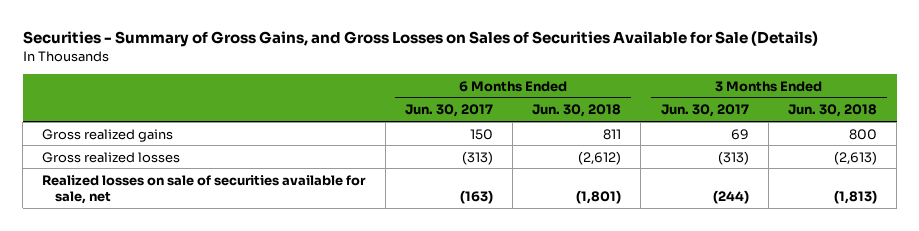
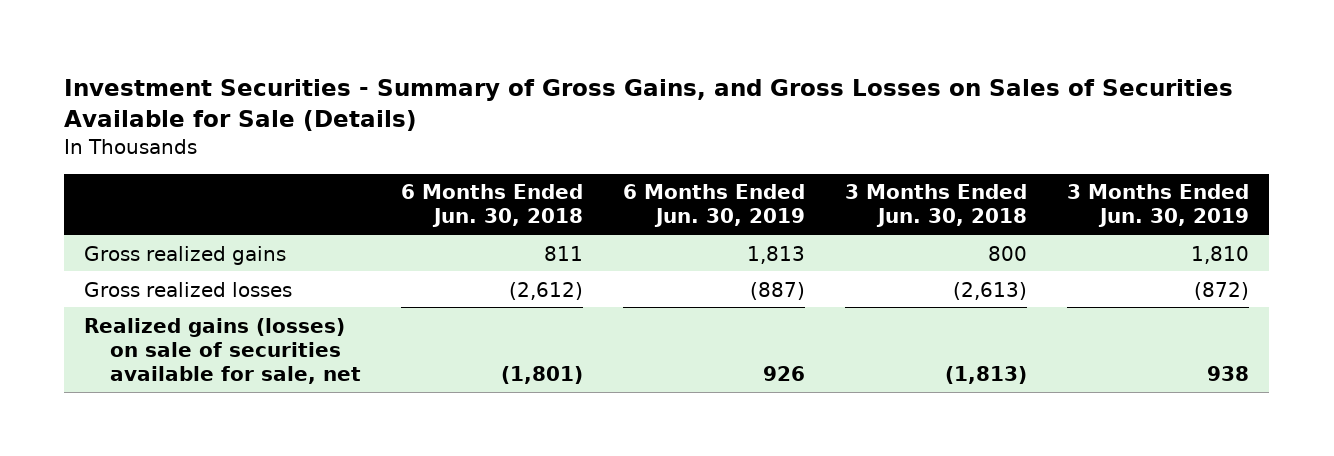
[22,31,818,48] Securities - Summary of Gross Gains, and Gross Losses on Sales of Securities Available for Sale (Details) -> [64,78,1234,131] Investment Securities - Summary of Gross Gains, and Gross Losses on Sales of Securities Available for Sale (Details)
[404,104,493,118] Jun. 30, 2017 -> none
[660,104,749,118] Jun. 30, 2017 -> none
none -> [623,184,806,228] 6 Months Ended Jun. 30, 2019
none -> [1067,184,1250,228] 3 Months Ended Jun. 30, 2019
[42,174,367,205] Realized losses on sale of securities available for sale, net -> [84,317,362,385] Realized gains (losses) on sale of securities available for sale, net

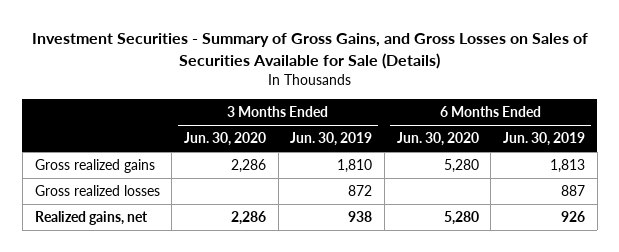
[401,184,584,228] 6 Months Ended Jun. 30, 2018 -> none
[845,184,1028,228] 3 Months Ended Jun. 30, 2018 -> none
none -> [183,132,266,147] Jun. 30, 2020
none -> [396,132,479,147] Jun. 30, 2020
[750,281,806,300] (887) -> [560,185,585,197] 887
[1194,281,1250,300] (872) -> [348,185,373,197] 872
[84,317,362,385] Realized gains (losses) on sale of securities available for sale, net -> [34,211,148,226] Realized gains, net

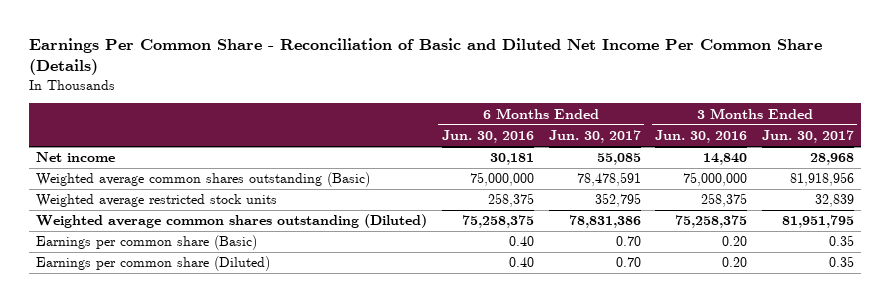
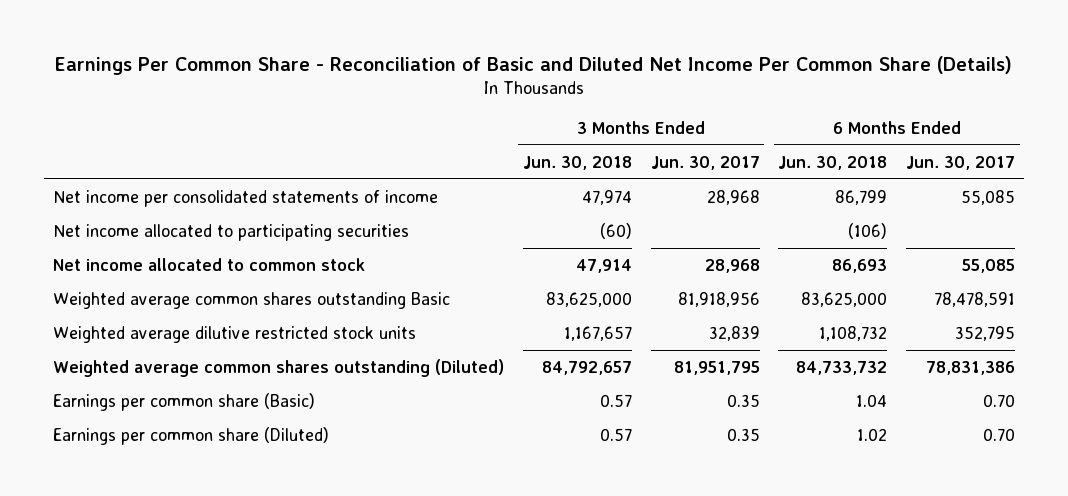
[441,130,534,144] Jun. 30, 2016 -> none
[655,130,748,144] Jun. 30, 2016 -> none
none -> [522,155,632,170] Jun. 30, 2018
none -> [778,155,888,170] Jun. 30, 2018
[36,152,116,163] Net income -> [53,189,439,207] Net income per consolidated statements of income
none -> [53,223,410,241] Net income allocated to participating securities
none -> [53,257,366,271] Net income allocated to common stock
[36,172,371,188] Weighted average common shares outstanding (Basic) -> [53,291,451,309] Weighted average common shares outstanding Basic
[36,194,278,208] Weighted average restricted stock units -> [53,325,417,343] Weighted average dilutive restricted stock units

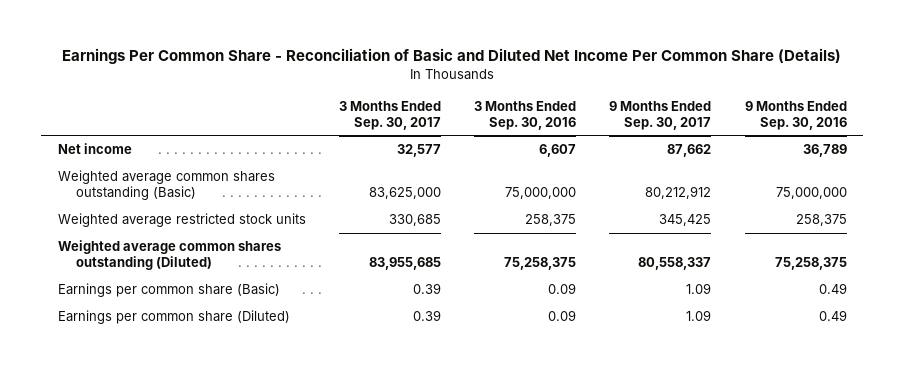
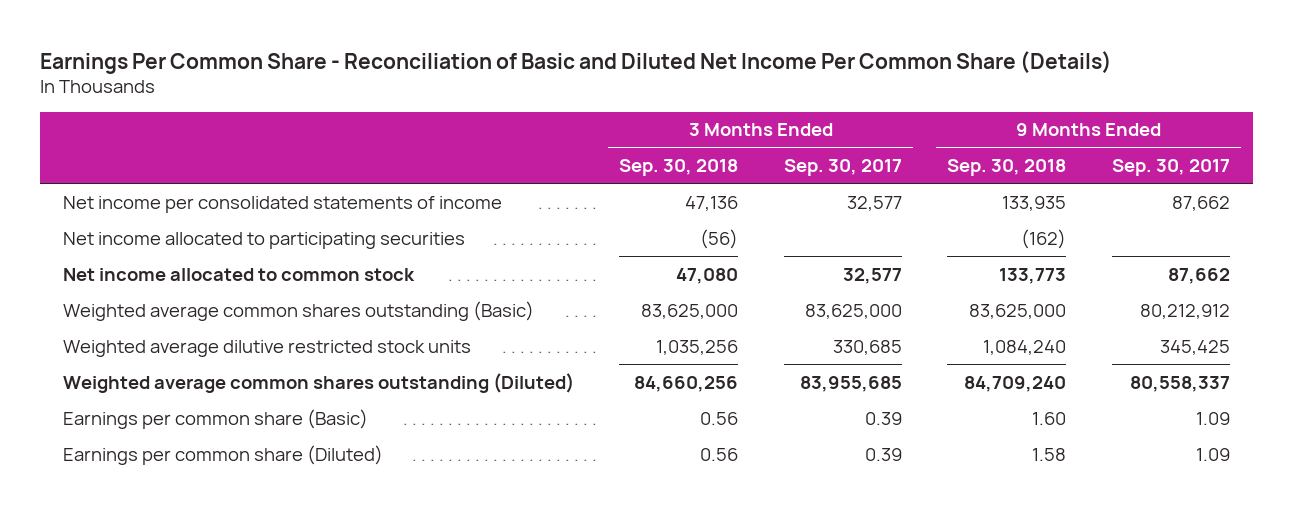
[474,100,577,130] 3 Months Ended Sep. 30, 2016 -> none
[744,100,847,130] 9 Months Ended Sep. 30, 2016 -> none
none -> [619,159,739,177] Sep. 30, 2018
none -> [947,159,1067,177] Sep. 30, 2018
[57,143,132,155] Net income -> [62,195,502,213] Net income per consolidated statements of income
none -> [62,231,465,249] Net income allocated to participating securities
none -> [62,267,415,281] Net income allocated to common stock
[57,213,306,228] Weighted average restricted stock units -> [62,339,471,357] Weighted average dilutive restricted stock units

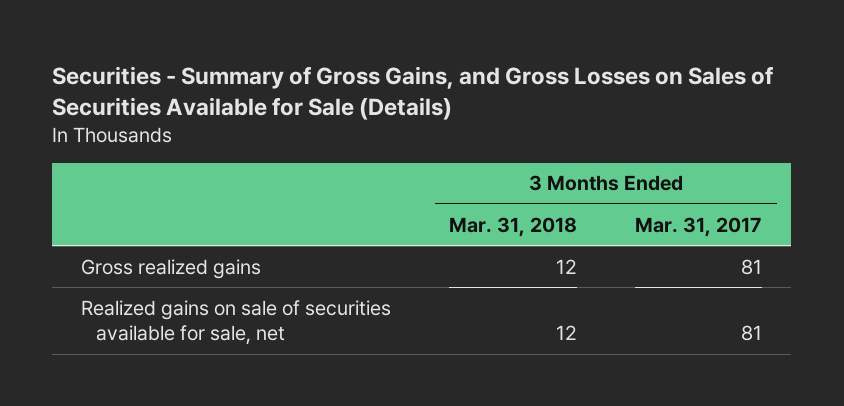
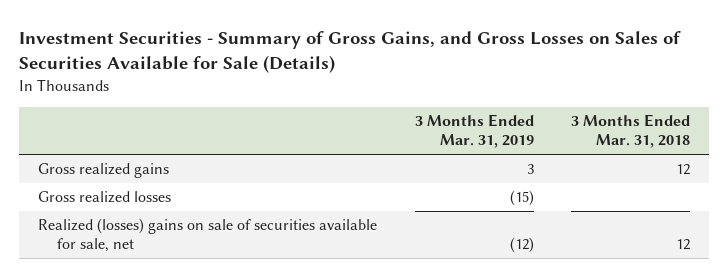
[52,65,775,121] Securities - Summary of Gross Gains, and Gross Losses on Sales of Securities Available for Sale (Details) -> [19,31,682,74] Investment Securities - Summary of Gross Gains, and Gross Losses on Sales of Securities Available for Sale (Details)
[635,216,763,237] Mar. 31, 2017 -> none
none -> [414,114,534,149] 3 Months Ended Mar. 31, 2019
none -> [37,191,171,204] Gross realized losses
[81,299,392,346] Realized gains on sale of securities available for sale, net -> [37,218,377,253] Realized (losses) gains on sale of securities available for sale, net

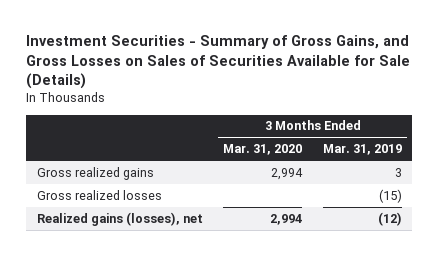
[571,114,691,149] 3 Months Ended Mar. 31, 2018 -> none
none -> [223,144,303,156] Mar. 31, 2020
[37,218,377,253] Realized (losses) gains on sale of securities available for sale, net -> [36,211,203,226] Realized gains (losses), net

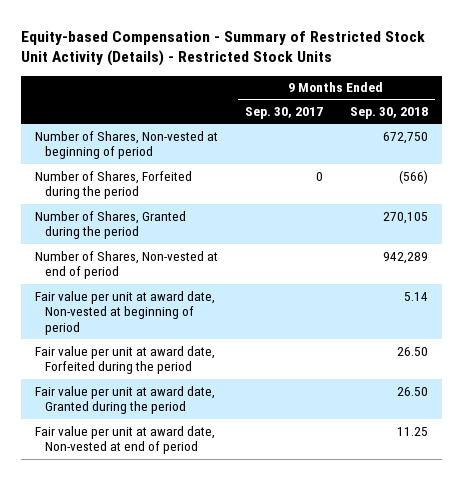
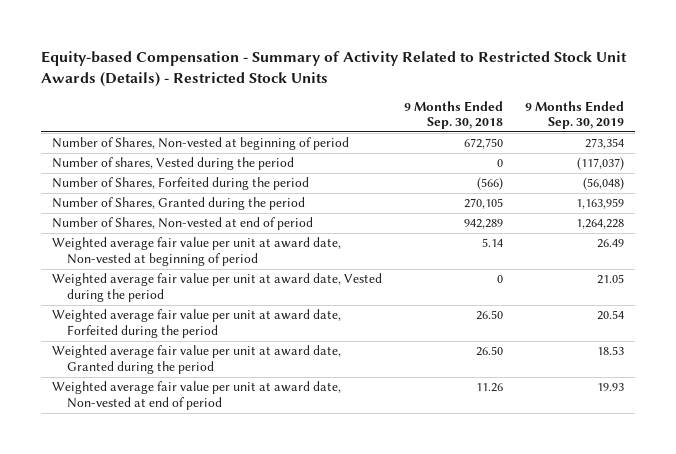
[20,30,425,67] Equity-based Compensation - Summary of Restricted Stock Unit Activity (Details) - Restricted Stock Units -> [41,51,628,88] Equity-based Compensation - Summary of Activity Related to Restricted Stock Unit Awards (Details) - Restricted Stock Units
[244,107,323,120] Sep. 30, 2017 -> none
none -> [525,100,625,130] 9 Months Ended Sep. 30, 2019
none -> [52,157,295,171] Number of shares, Vested during the period
[34,290,215,336] Fair value per unit at award date, Non-vested at beginning of period -> [52,237,342,266] Weighted average fair value per unit at award date, Non-vested at beginning of period
none -> [52,273,383,302] Weighted average fair value per unit at award date, Vested during the period
[34,345,215,375] Fair value per unit at award date, Forfeited during the period -> [52,309,342,338] Weighted average fair value per unit at award date, Forfeited during the period
[34,385,215,415] Fair value per unit at award date, Granted during the period -> [52,345,342,374] Weighted average fair value per unit at award date, Granted during the period
[34,425,215,455] Fair value per unit at award date, Non-vested at end of period -> [52,381,342,410] Weighted average fair value per unit at award date, Non-vested at end of period
[397,426,429,436] 11.25 -> [476,383,504,393] 11.26

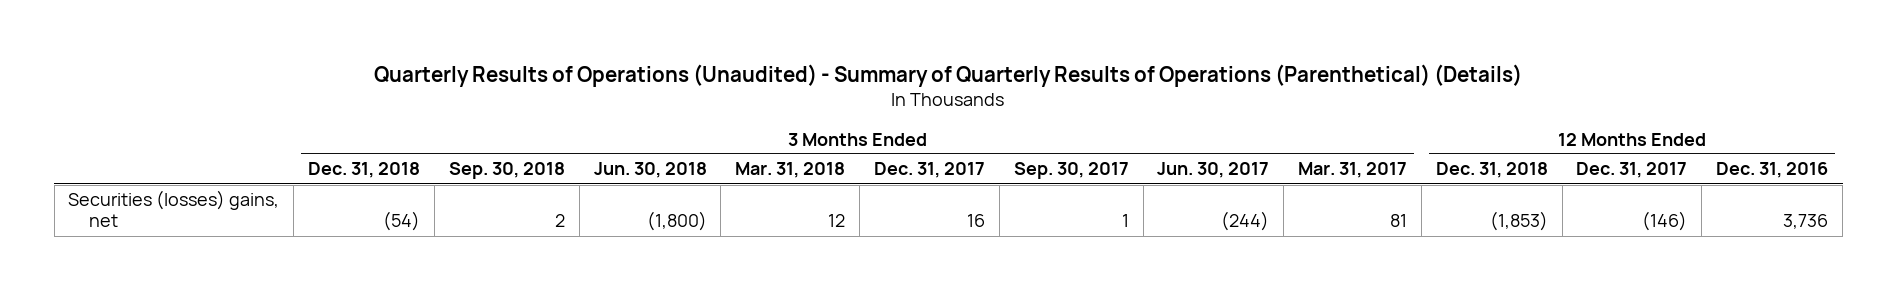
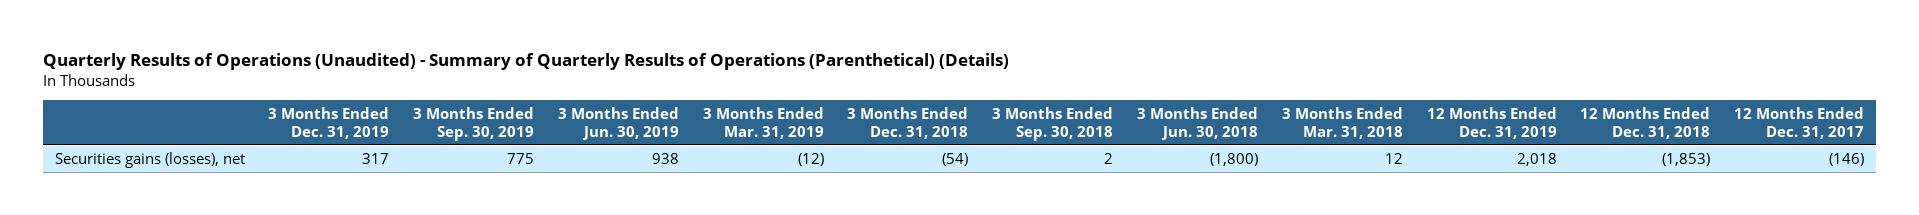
[873,162,985,179] Dec. 31, 2017 -> none
[1013,162,1129,180] Sep. 30, 2017 -> none
[1157,162,1270,179] Jun. 30, 2017 -> none
[1298,162,1408,179] Mar. 31, 2017 -> none
[1716,162,1829,179] Dec. 31, 2016 -> none
none -> [268,106,390,139] 3 Months Ended Dec. 31, 2019
none -> [413,106,535,141] 3 Months Ended Sep. 30, 2019
none -> [557,106,679,140] 3 Months Ended Jun. 30, 2019
none -> [702,106,824,139] 3 Months Ended Mar. 31, 2019
none -> [1426,106,1557,139] 12 Months Ended Dec. 31, 2019
[68,190,280,228] Securities (losses) gains, net -> [54,152,245,169] Securities gains (losses), net

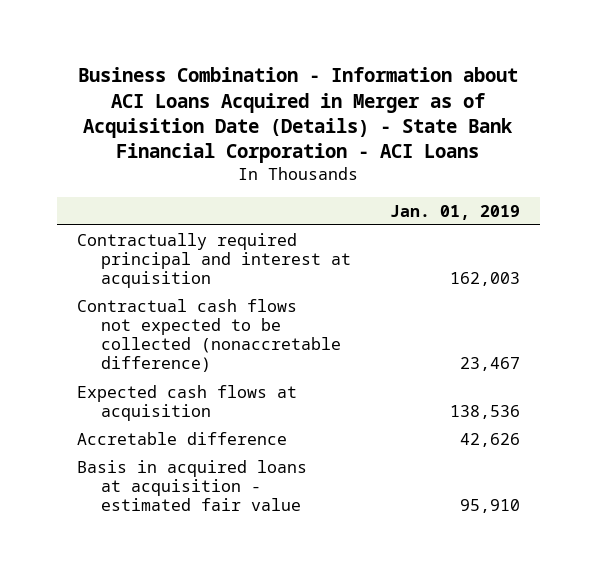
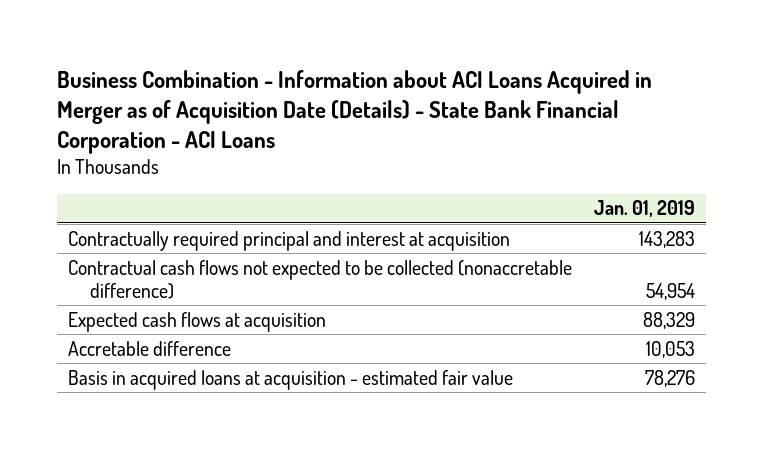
[450,272,521,287] 162,003 -> [638,230,695,248] 143,283
[460,357,521,372] 23,467 -> [645,282,695,300] 54,954
[450,405,521,420] 138,536 -> [642,311,695,329] 88,329
[460,432,521,447] 42,626 -> [645,340,695,358] 10,053
[460,499,521,514] 95,910 -> [644,369,695,387] 78,276

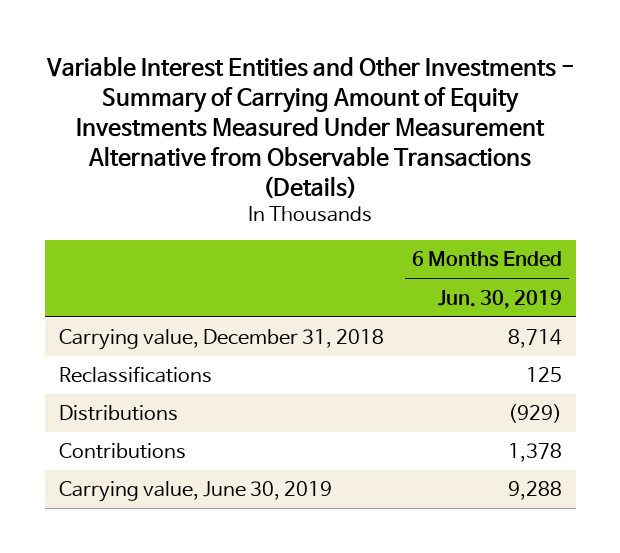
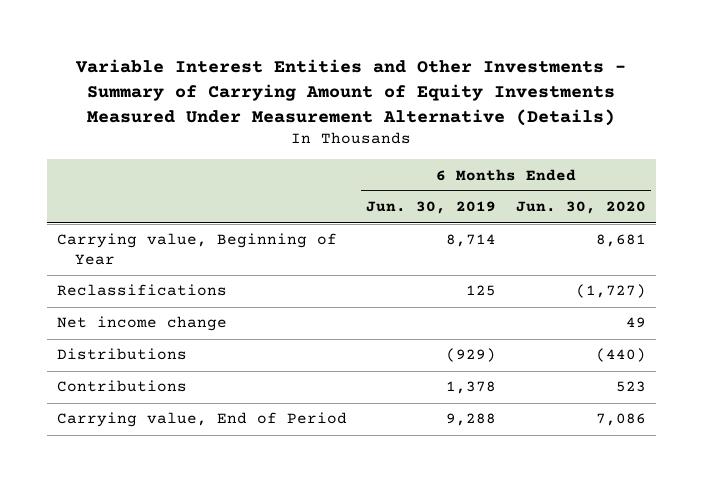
[46,55,575,199] Variable Interest Entities and Other Investments - Summary of Carrying Amount of Equity Investments Measured Under Measurement Alternative from Observable Transactions (Details) -> [75,58,627,126] Variable Interest Entities and Other Investments - Summary of Carrying Amount of Equity Investments Measured Under Measurement Alternative (Details)
none -> [515,201,646,215] Jun. 30, 2020
[58,329,384,351] Carrying value, December 31, 2018 -> [56,233,337,265] Carrying value, Beginning of Year
none -> [56,316,227,332] Net income change
[58,481,332,503] Carrying value, June 30, 2019 -> [56,412,347,428] Carrying value, End of Period

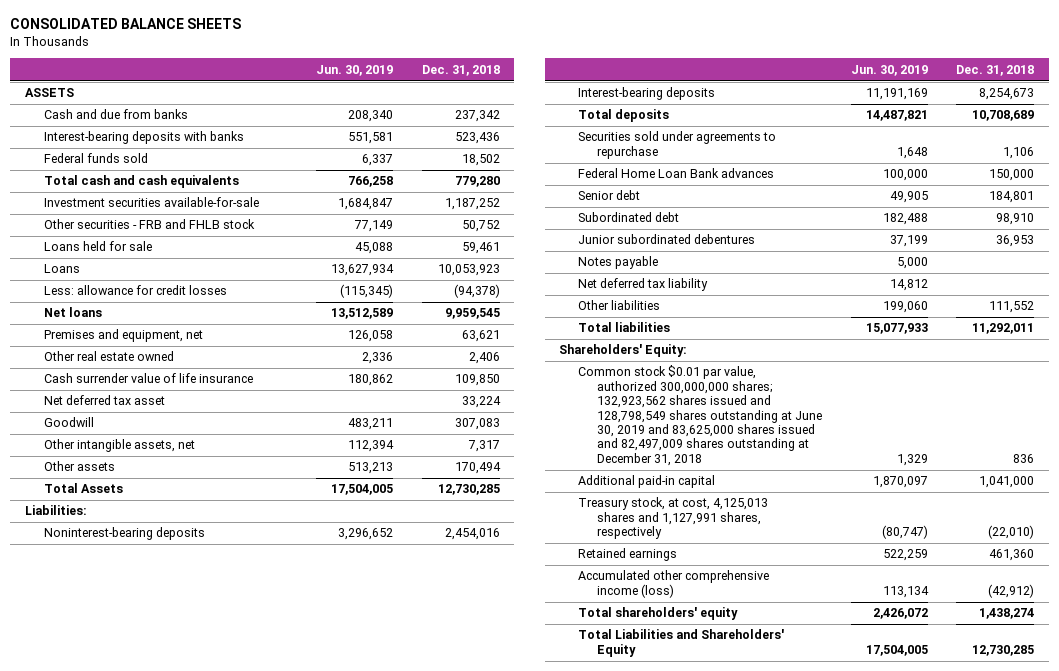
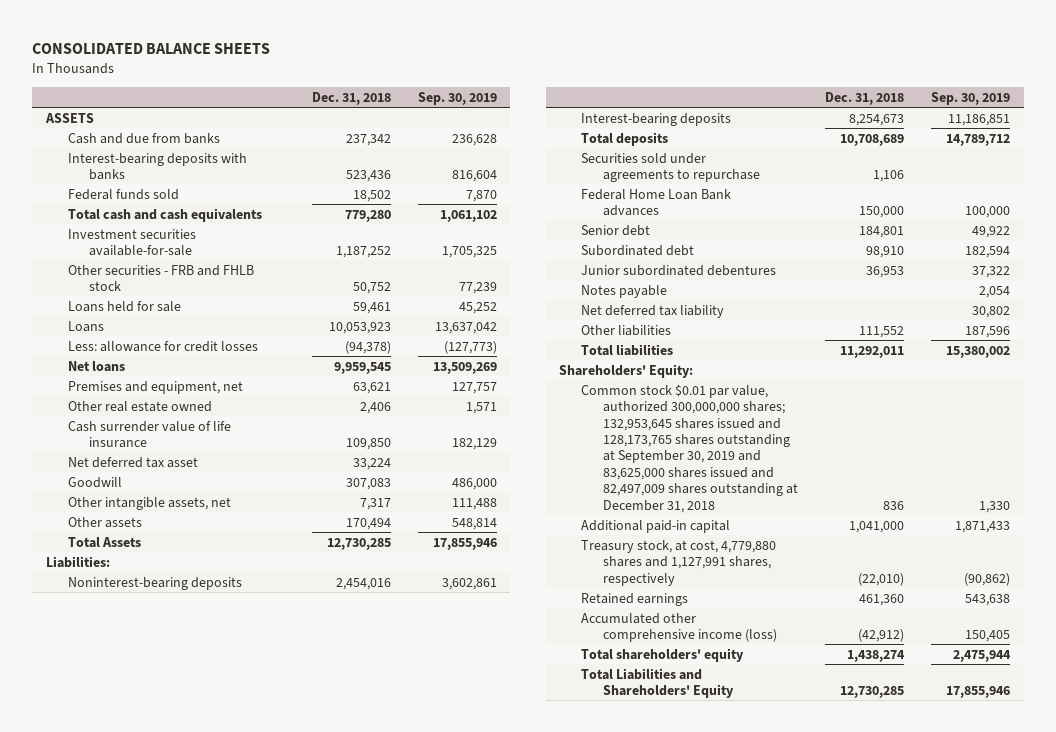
[316,64,394,76] Jun. 30, 2019 -> none
none -> [417,91,497,105] Sep. 30, 2019
[578,365,823,466] Common stock $0.01 par value, authorized 300,000,000 shares; 132,923,562 shares issued and 128,798,549 shares outstanding at June 30, 2019 and 83,625,000 shares issued and 82,497,009 shares outstanding at December 31, 2018 -> [581,383,798,513] Common stock $0.01 par value, authorized 300,000,000 shares; 132,953,645 shares issued and 128,173,765 shares outstanding at September 30, 2019 and 83,625,000 shares issued and 82,497,009 shares outstanding at December 31, 2018
[578,497,769,540] Treasury stock, at cost, 4,125,013 shares and 1,127,991 shares, respectively -> [581,539,777,586] Treasury stock, at cost, 4,779,880 shares and 1,127,991 shares, respectively

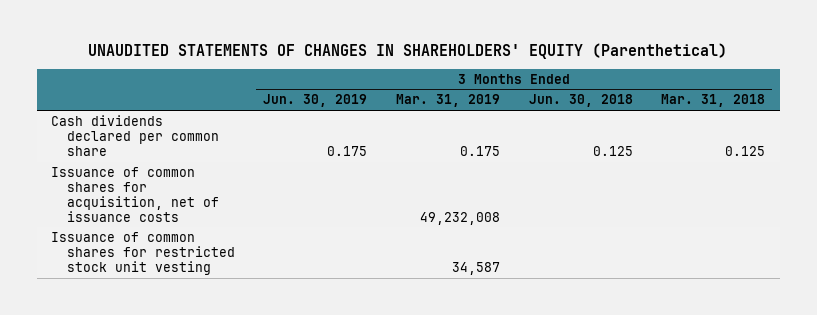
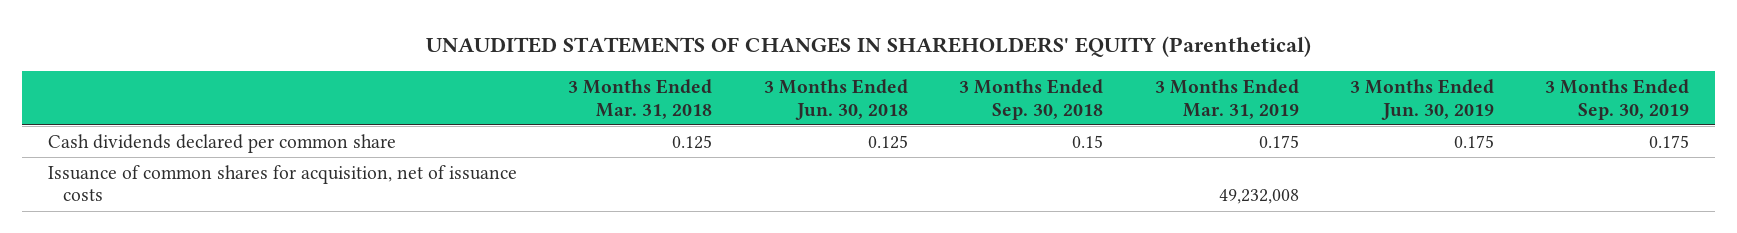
none -> [959,79,1104,120] 3 Months Ended Sep. 30, 2018
none -> [1545,79,1690,120] 3 Months Ended Sep. 30, 2019
[51,231,235,275] Issuance of common shares for restricted stock unit vesting -> none

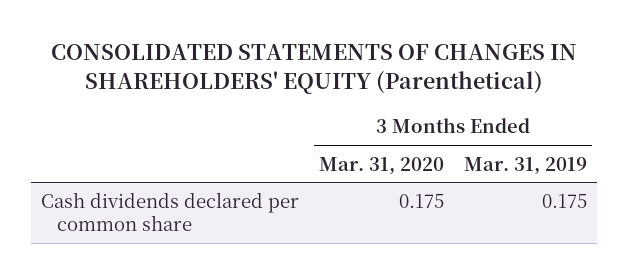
[425,36,1311,58] UNAUDITED STATEMENTS OF CHANGES IN SHAREHOLDERS' EQUITY (Parenthetical) -> [51,44,578,95] CONSOLIDATED STATEMENTS OF CHANGES IN SHAREHOLDERS' EQUITY (Parenthetical)
[568,79,713,119] 3 Months Ended Mar. 31, 2018 -> none
[763,79,908,120] 3 Months Ended Jun. 30, 2018 -> none
[959,79,1104,120] 3 Months Ended Sep. 30, 2018 -> none
[1350,79,1495,120] 3 Months Ended Jun. 30, 2019 -> none
[1545,79,1690,120] 3 Months Ended Sep. 30, 2019 -> none
none -> [319,156,445,175] Mar. 31, 2020
[47,164,517,202] Issuance of common shares for acquisition, net of issuance costs -> none

